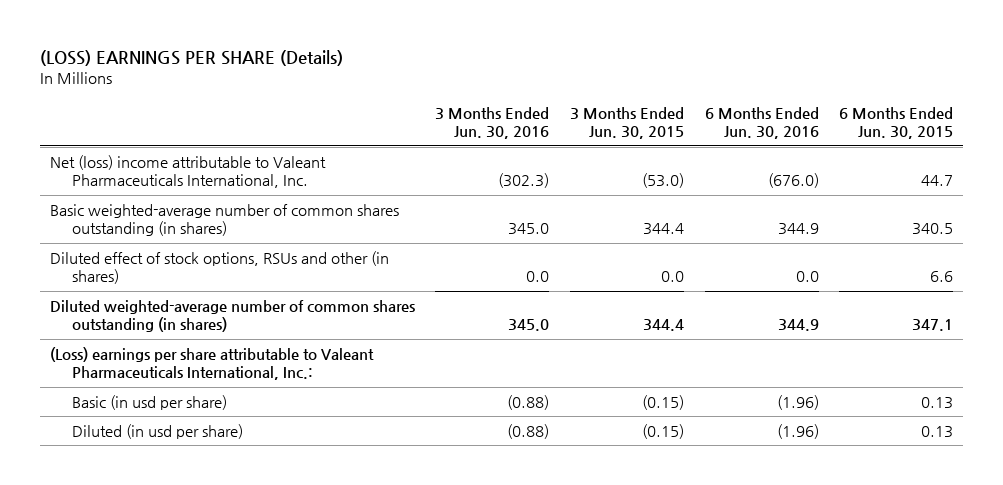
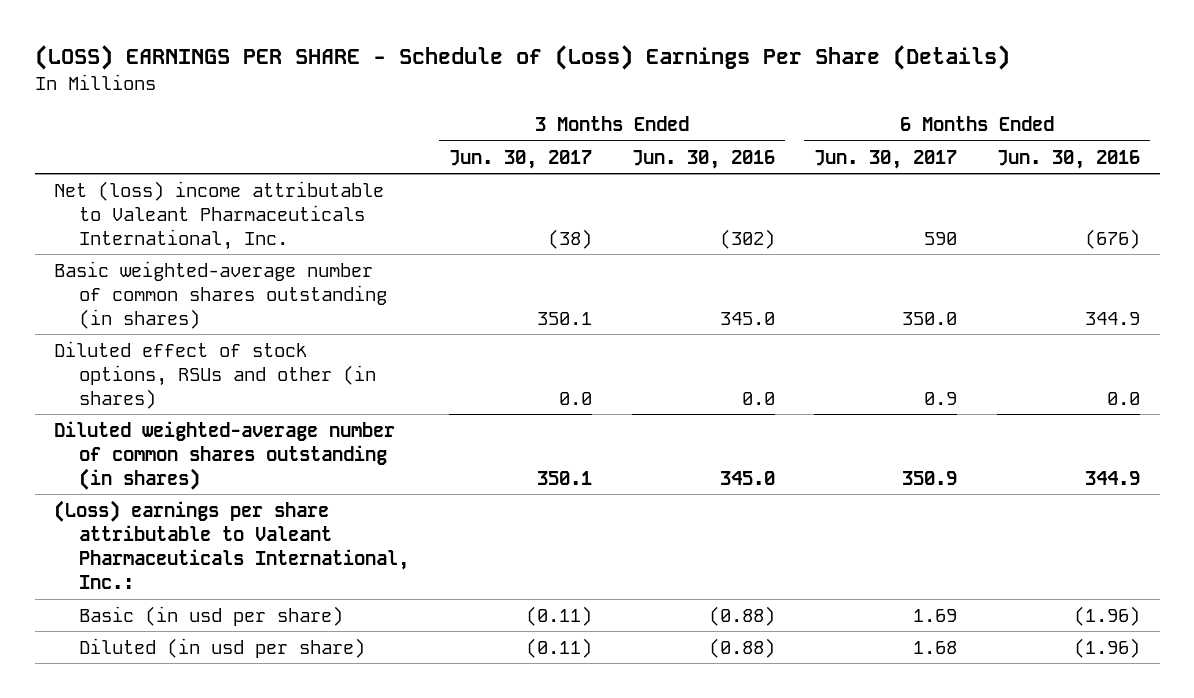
[39,49,343,66] (LOSS) EARNINGS PER SHARE (Details) -> [34,45,1010,71] (LOSS) EARNINGS PER SHARE - Schedule of (Loss) Earnings Per Share (Details)
[569,106,684,140] 3 Months Ended Jun. 30, 2015 -> none
[839,106,954,140] 6 Months Ended Jun. 30, 2015 -> none
none -> [448,149,592,169] Jun. 30, 2017
none -> [814,149,958,169] Jun. 30, 2017
[498,173,550,189] (302.3) -> [719,228,775,249] (302)
[767,173,819,189] (676.0) -> [1084,228,1140,249] (676)

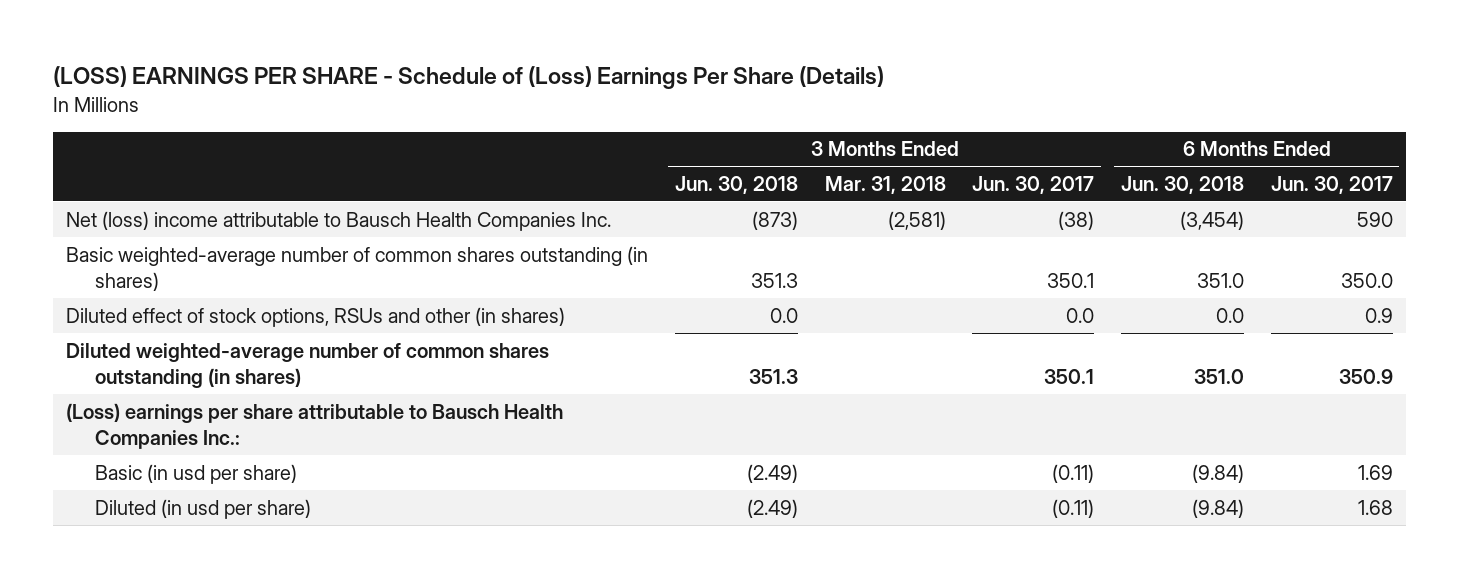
[631,149,775,169] Jun. 30, 2016 -> none
[996,149,1140,169] Jun. 30, 2016 -> none
none -> [675,175,799,194] Jun. 30, 2018
none -> [824,175,946,194] Mar. 31, 2018
none -> [1120,175,1244,194] Jun. 30, 2018
[54,180,385,250] Net (loss) income attributable to Valeant Pharmaceuticals International, Inc. -> [66,210,612,231] Net (loss) income attributable to Bausch Health Companies Inc.
[54,499,410,589] (Loss) earnings per share attributable to Valeant Pharmaceuticals International, Inc.: -> [66,402,564,449] (Loss) earnings per share attributable to Bausch Health Companies Inc.:

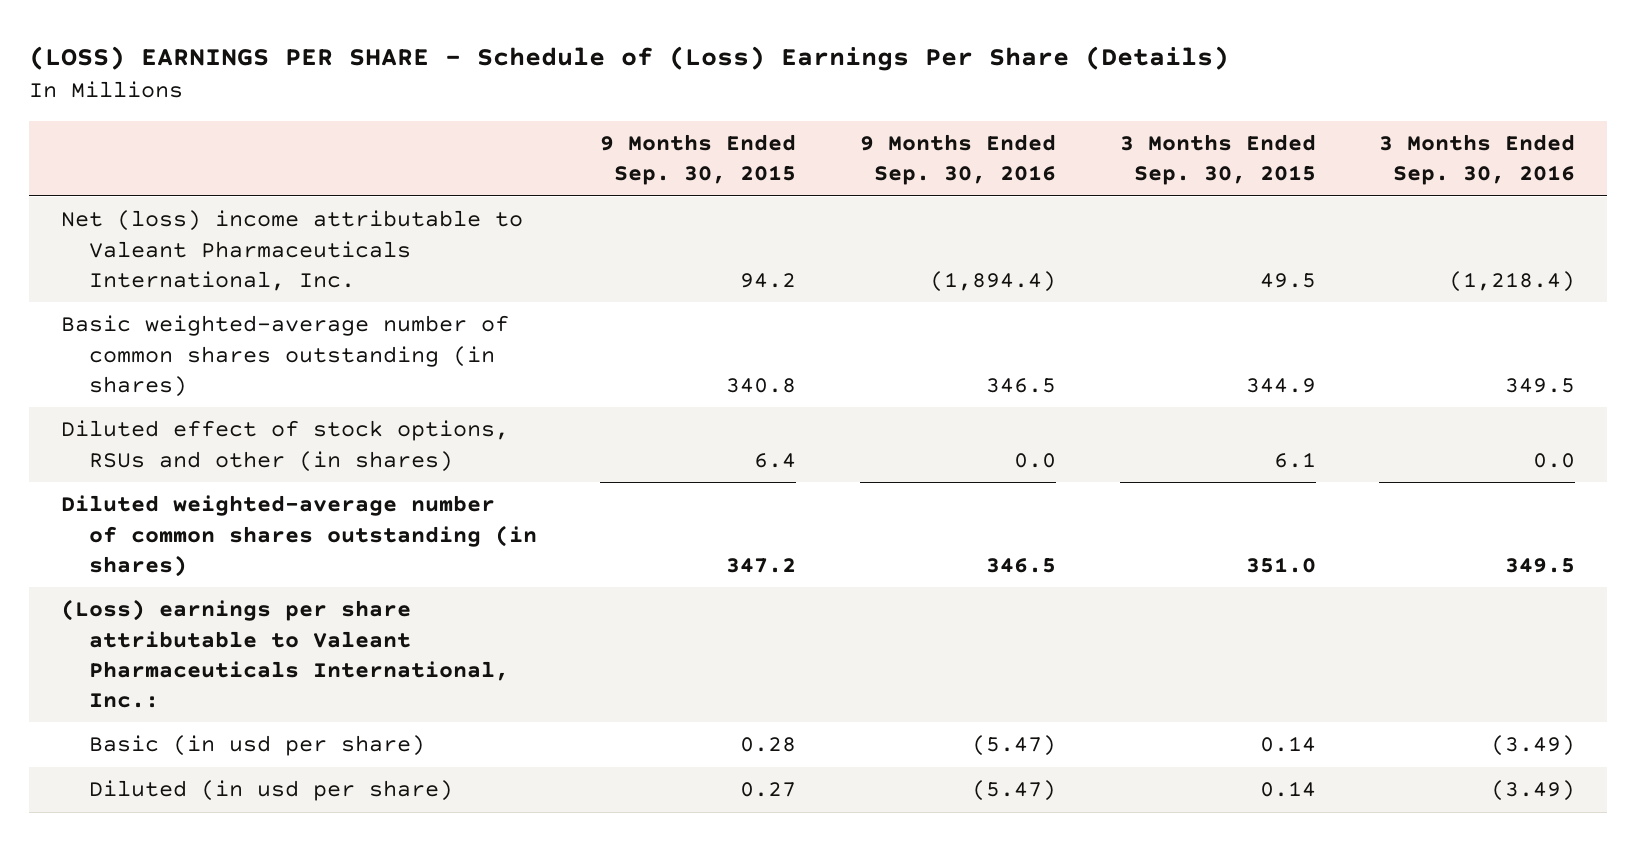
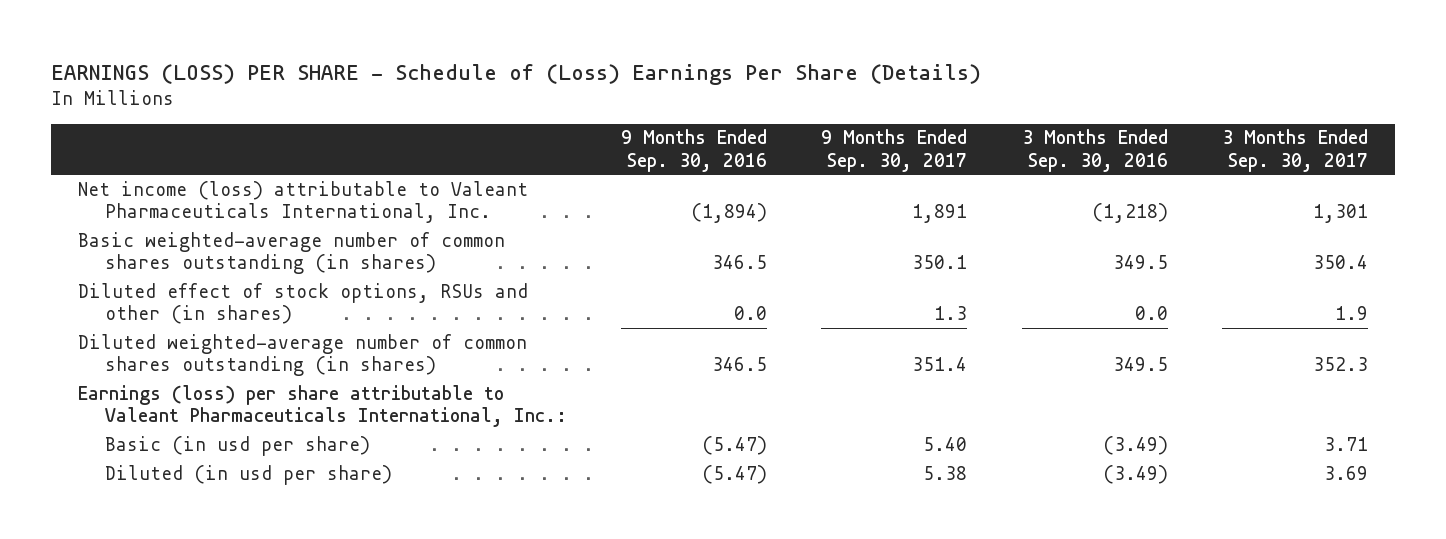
[28,46,1229,72] (LOSS) EARNINGS PER SHARE - Schedule of (Loss) Earnings Per Share (Details) -> [50,63,981,85] EARNINGS (LOSS) PER SHARE - Schedule of (Loss) Earnings Per Share (Details)
[600,134,797,186] 9 Months Ended Sep. 30, 2015 -> none
[1119,134,1316,186] 3 Months Ended Sep. 30, 2015 -> none
none -> [821,129,968,172] 9 Months Ended Sep. 30, 2017
none -> [1221,129,1368,172] 3 Months Ended Sep. 30, 2017
[60,210,523,291] Net (loss) income attributable to Valeant Pharmaceuticals International, Inc. -> [77,180,528,223] Net income (loss) attributable to Valeant Pharmaceuticals International, Inc.
[929,270,1056,292] (1,894.4) -> [691,202,768,223] (1,894)
[1449,270,1576,292] (1,218.4) -> [1091,202,1168,223] (1,218)
[60,599,509,708] (Loss) earnings per share attributable to Valeant Pharmaceuticals International, Inc.: -> [77,384,568,427] Earnings (loss) per share attributable to Valeant Pharmaceuticals International, Inc.:

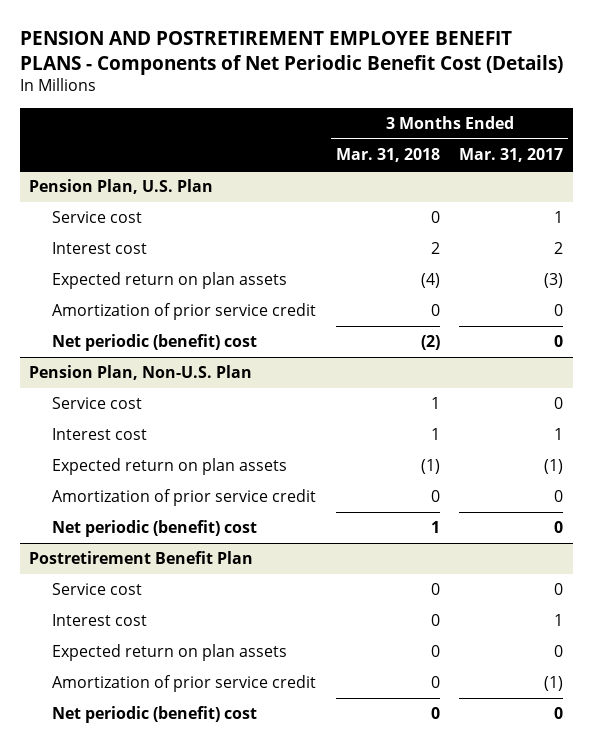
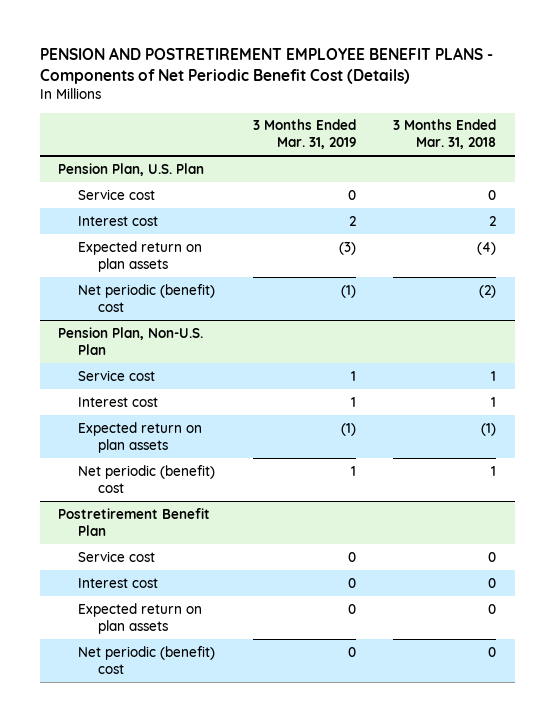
[459,148,564,163] Mar. 31, 2017 -> none
none -> [252,119,356,150] 3 Months Ended Mar. 31, 2019
[52,303,317,321] Amortization of prior service credit -> none
[52,489,317,507] Amortization of prior service credit -> none
[52,675,317,693] Amortization of prior service credit -> none

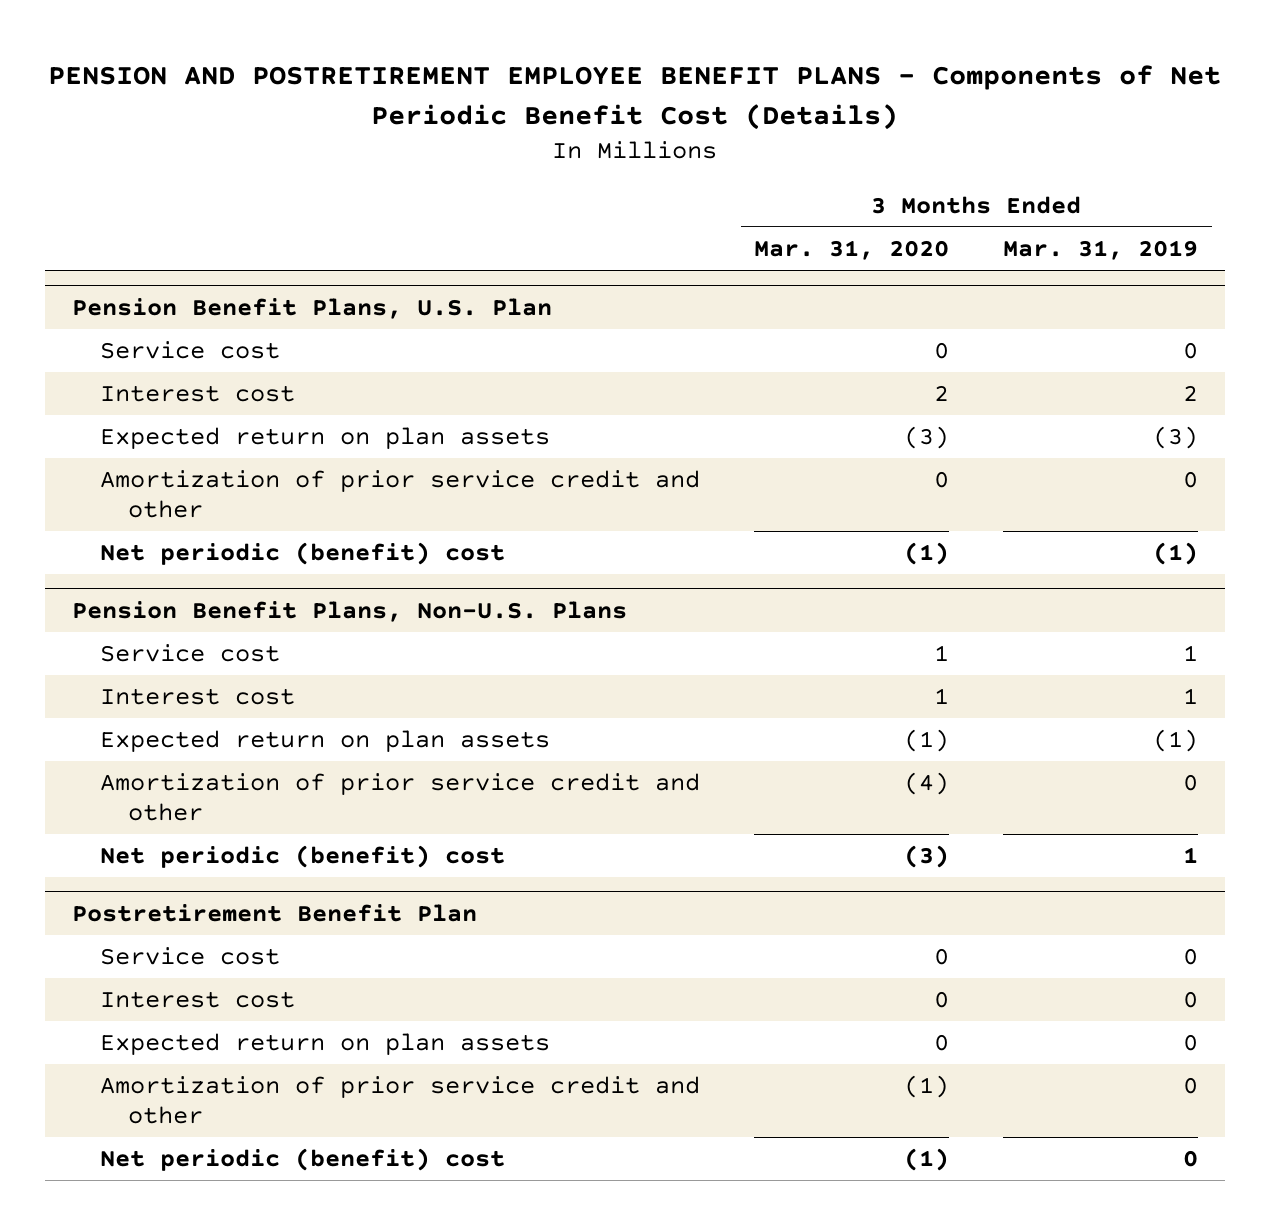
[392,119,496,150] 3 Months Ended Mar. 31, 2018 -> none
none -> [754,239,950,260] Mar. 31, 2020
[58,162,205,176] Pension Plan, U.S. Plan -> [71,298,552,320] Pension Benefit Plans, U.S. Plan
none -> [100,470,701,519] Amortization of prior service credit and other
[58,326,204,355] Pension Plan, Non-U.S. Plan -> [71,601,627,623] Pension Benefit Plans, Non-U.S. Plans
none -> [100,773,701,822] Amortization of prior service credit and other
none -> [100,1076,701,1125] Amortization of prior service credit and other

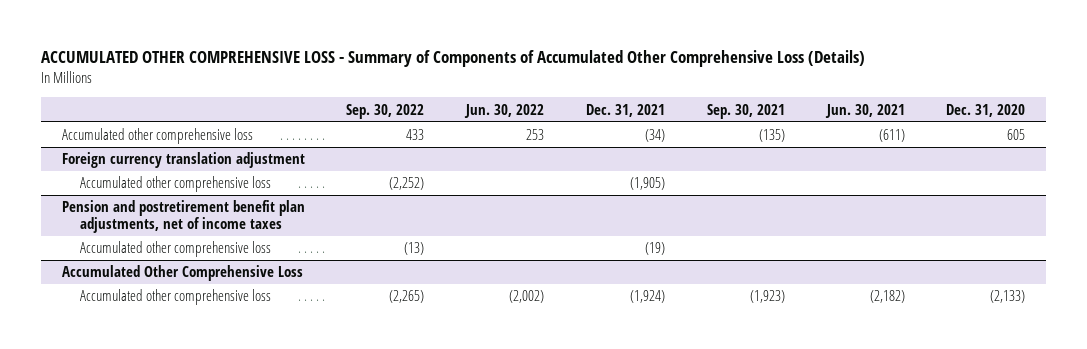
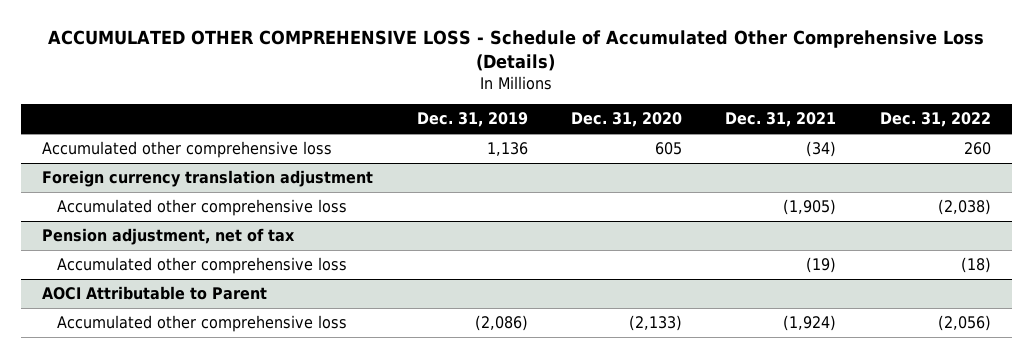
[40,50,865,68] ACCUMULATED OTHER COMPREHENSIVE LOSS - Summary of Components of Accumulated Other Comprehensive Loss (Details) -> [48,30,985,72] ACCUMULATED OTHER COMPREHENSIVE LOSS - Schedule of Accumulated Other Comprehensive Loss (Details)
[346,103,425,119] Sep. 30, 2022 -> none
[464,103,545,118] Jun. 30, 2022 -> none
[706,103,785,119] Sep. 30, 2021 -> none
[824,103,905,118] Jun. 30, 2021 -> none
none -> [416,112,528,128] Dec. 31, 2019
none -> [879,112,991,128] Dec. 31, 2022
[61,200,305,234] Pension and postretirement benefit plan adjustments, net of income taxes -> [42,228,296,246] Pension adjustment, net of tax
[61,265,303,282] Accumulated Other Comprehensive Loss -> [42,286,268,301] AOCI Attributable to Parent

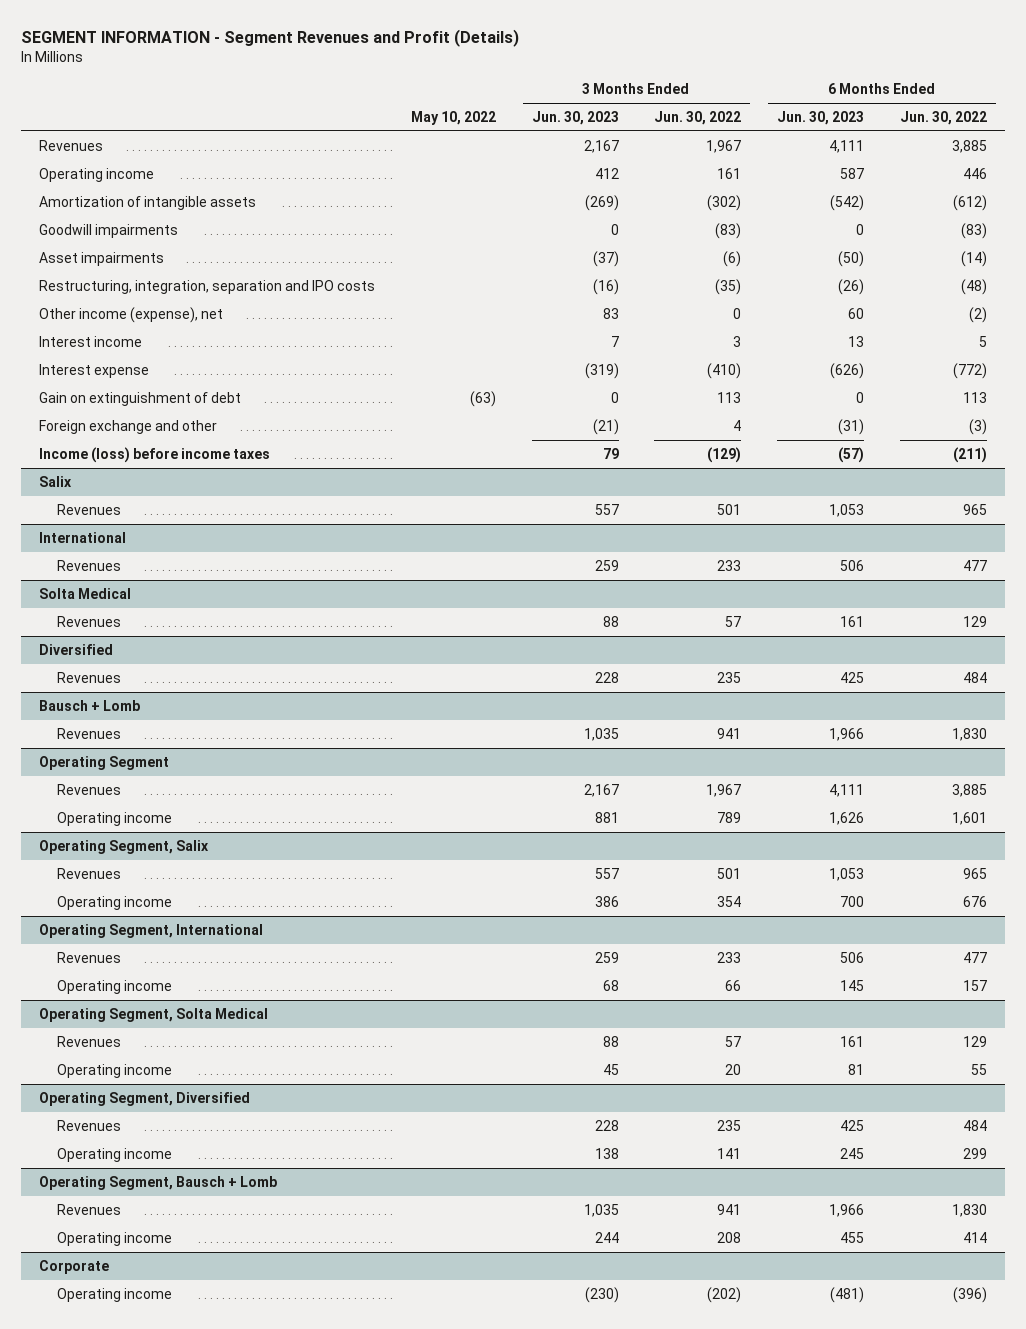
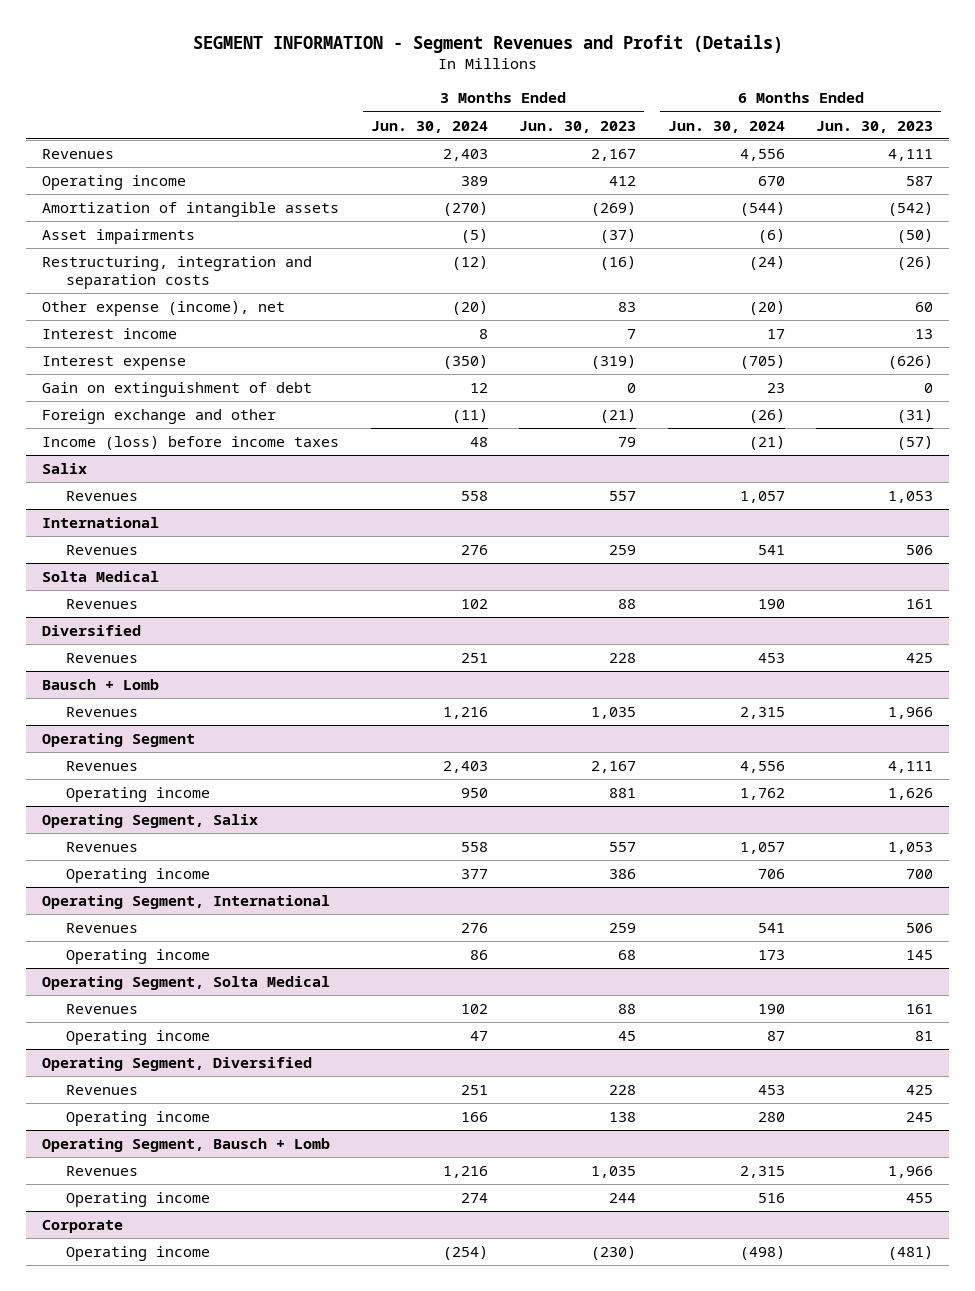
[410,110,496,125] May 10, 2022 -> none
[654,110,742,125] Jun. 30, 2022 -> none
[899,110,987,125] Jun. 30, 2022 -> none
none -> [370,120,488,133] Jun. 30, 2024
none -> [667,120,785,133] Jun. 30, 2024
[39,223,179,238] Goodwill impairments -> none
[39,279,376,294] Restructuring, integration, separation and IPO costs -> [42,255,313,289] Restructuring, integration and separation costs
[39,306,224,323] Other income (expense), net -> [42,300,286,316] Other expense (income), net

